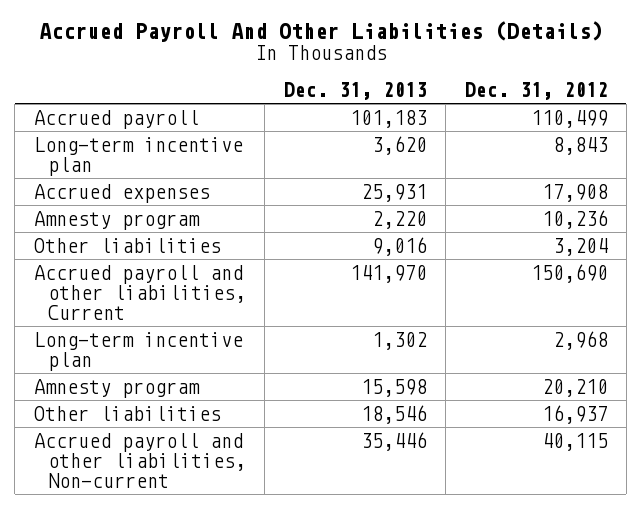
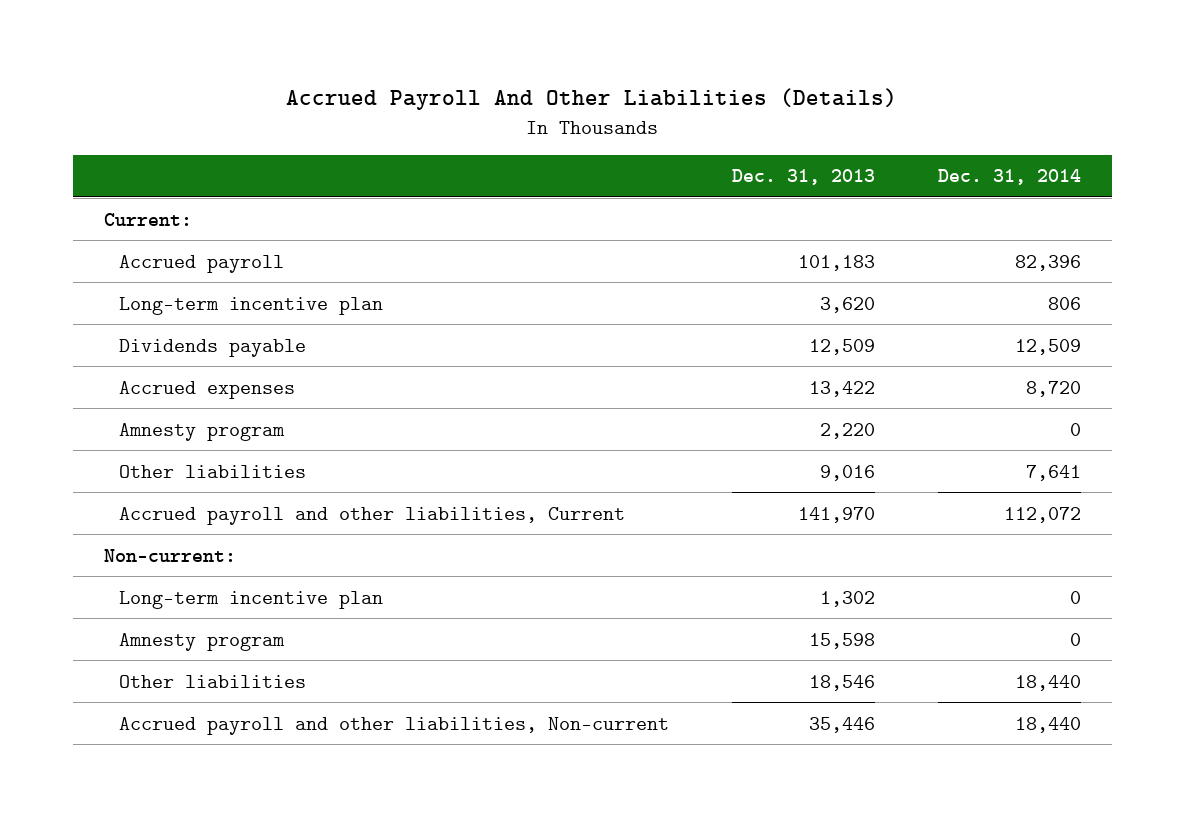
[464,81,608,100] Dec. 31, 2012 -> none
none -> [937,169,1081,186] Dec. 31, 2014
none -> [103,212,192,226] Current:
none -> [118,338,306,357] Dividends payable
[360,183,427,202] 25,931 -> [808,380,875,397] 13,422
none -> [103,548,236,562] Non-current:

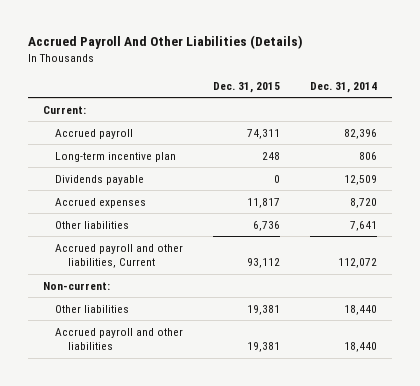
[731,169,875,186] Dec. 31, 2013 -> none
none -> [213,81,281,93] Dec. 31, 2015
[118,422,285,441] Amnesty program -> none
[118,590,383,609] Long-term incentive plan -> none
[118,632,285,651] Amnesty program -> none
[118,716,669,735] Accrued payroll and other liabilities, Non-current -> [55,327,184,351] Accrued payroll and other liabilities

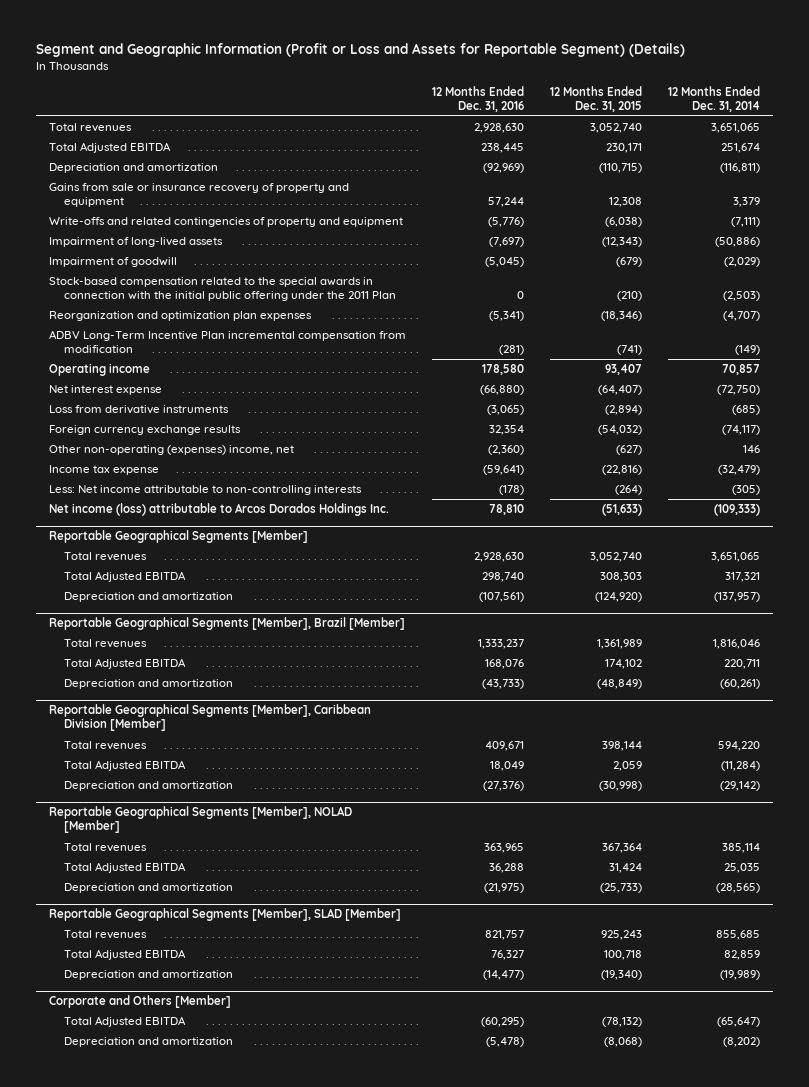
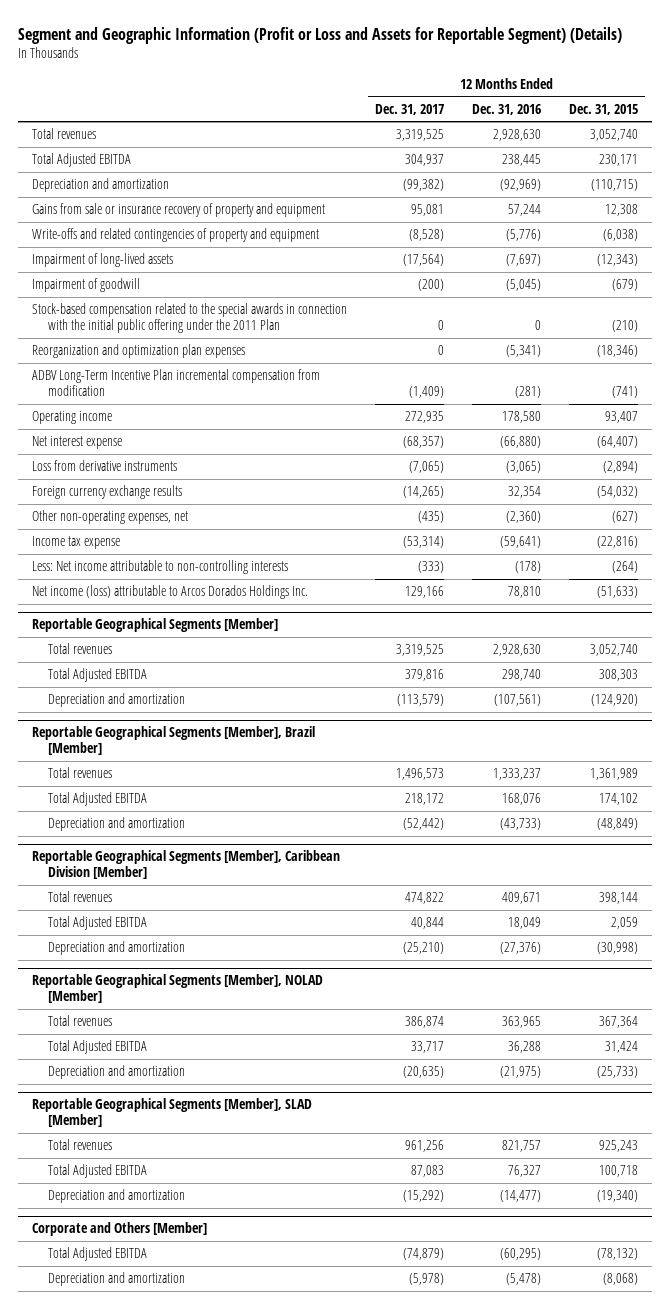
[668,85,761,112] 12 Months Ended Dec. 31, 2014 -> none
none -> [375,103,445,115] Dec. 31, 2017
[48,445,294,456] Other non-operating (expenses) income, net -> [32,510,189,525] Other non-operating expenses, net

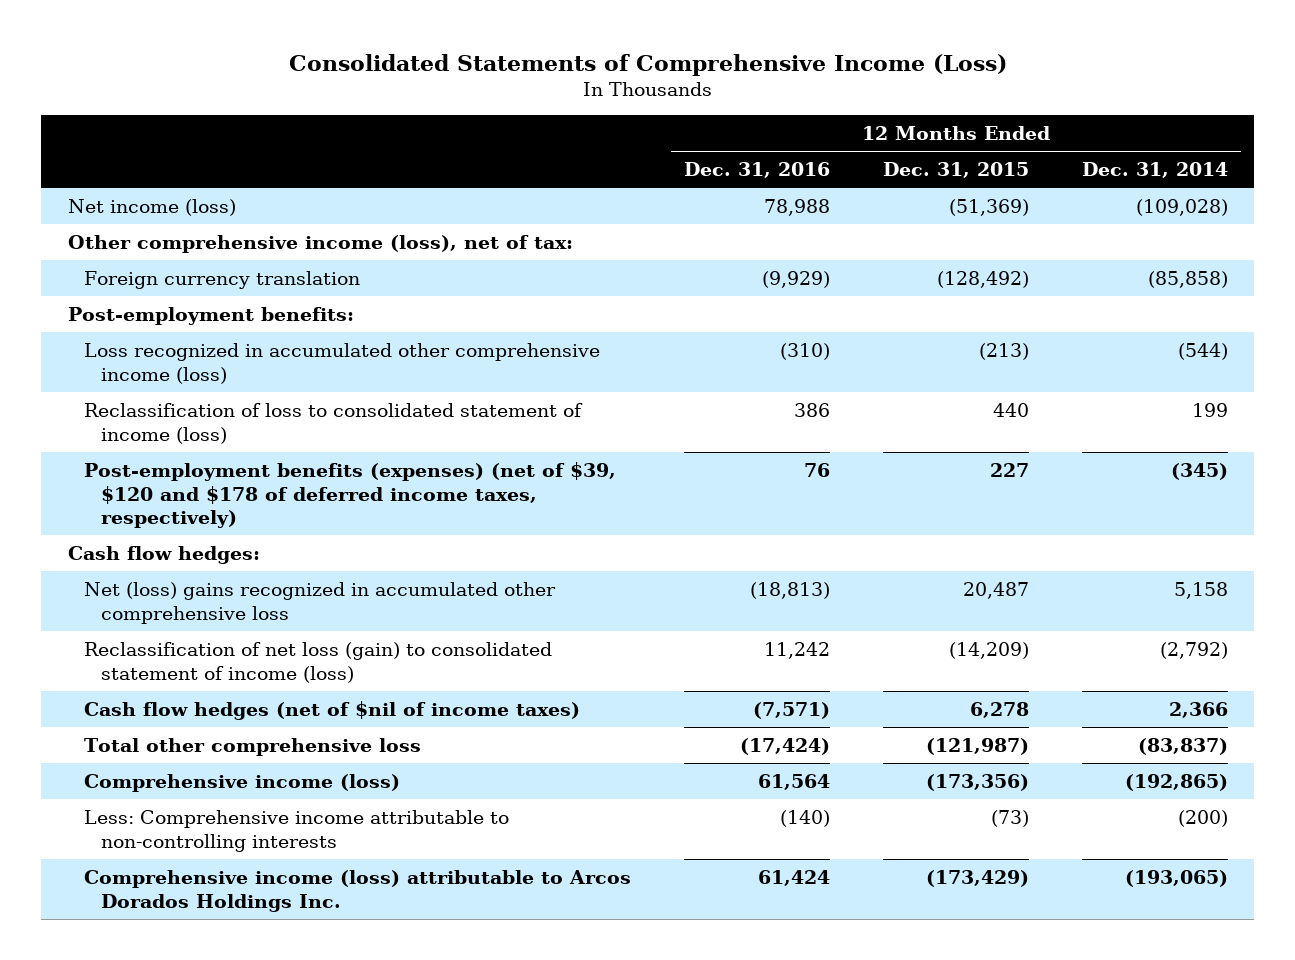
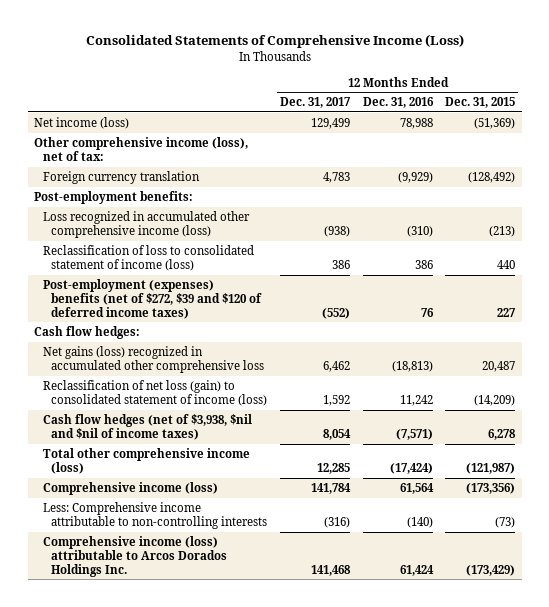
[1081,161,1228,178] Dec. 31, 2014 -> none
none -> [279,97,351,109] Dec. 31, 2017
[84,461,617,529] Post-employment benefits (expenses) (net of $39, $120 and $178 of deferred income taxes, respectively) -> [42,279,263,319] Post-employment (expenses) benefits (net of $272, $39 and $120 of deferred income taxes)
[84,581,557,624] Net (loss) gains recognized in accumulated other comprehensive loss -> [42,346,265,373] Net gains (loss) recognized in accumulated other comprehensive loss
[84,700,581,720] Cash flow hedges (net of $nil of income taxes) -> [42,414,252,440] Cash flow hedges (net of $3,938, $nil and $nil of income taxes)
[84,737,422,756] Total other comprehensive loss -> [42,448,250,474] Total other comprehensive income (loss)

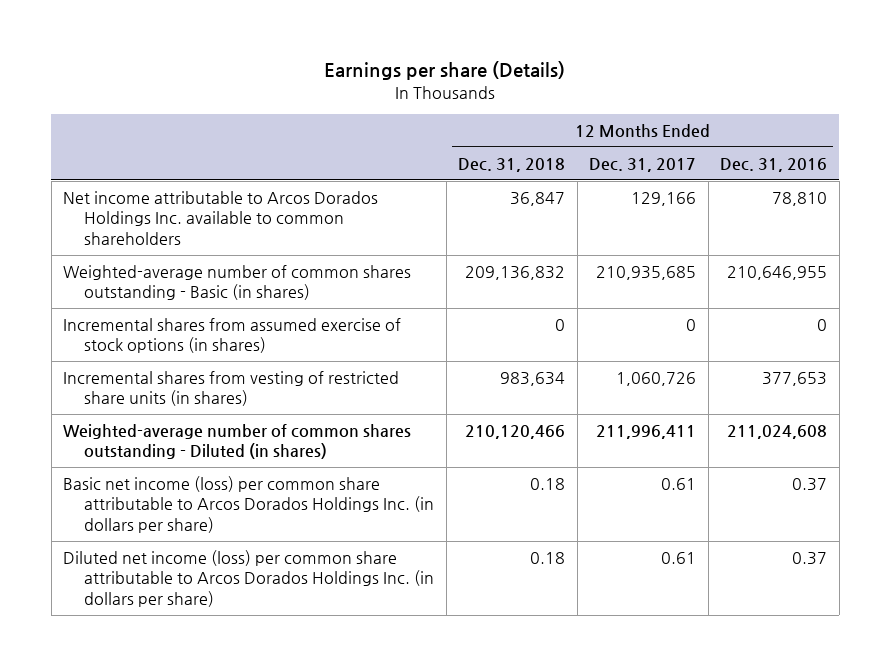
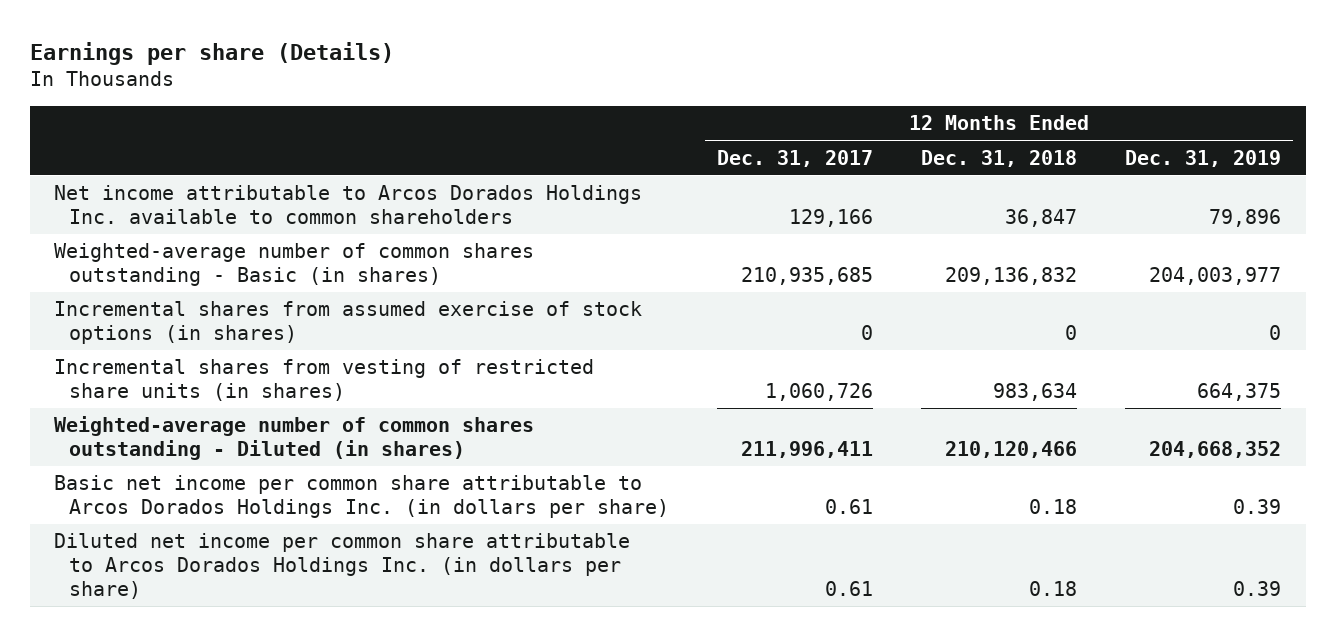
[720,157,828,172] Dec. 31, 2016 -> none
none -> [1125,149,1282,167] Dec. 31, 2019
[63,476,435,533] Basic net income (loss) per common share attributable to Arcos Dorados Holdings Inc. (in dollars per share) -> [54,475,669,519] Basic net income per common share attributable to Arcos Dorados Holdings Inc. (in dollars per share)
[63,550,435,607] Diluted net income (loss) per common share attributable to Arcos Dorados Holdings Inc. (in dollars per share) -> [54,533,631,599] Diluted net income per common share attributable to Arcos Dorados Holdings Inc. (in dollars per share)

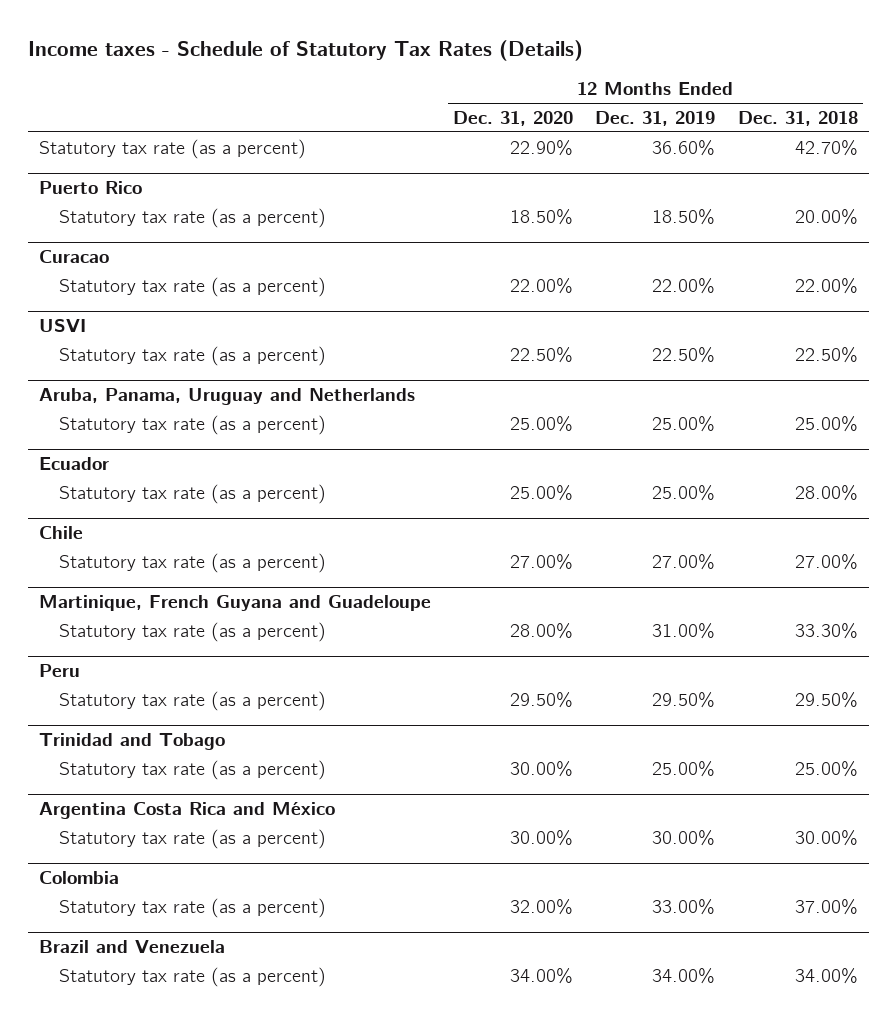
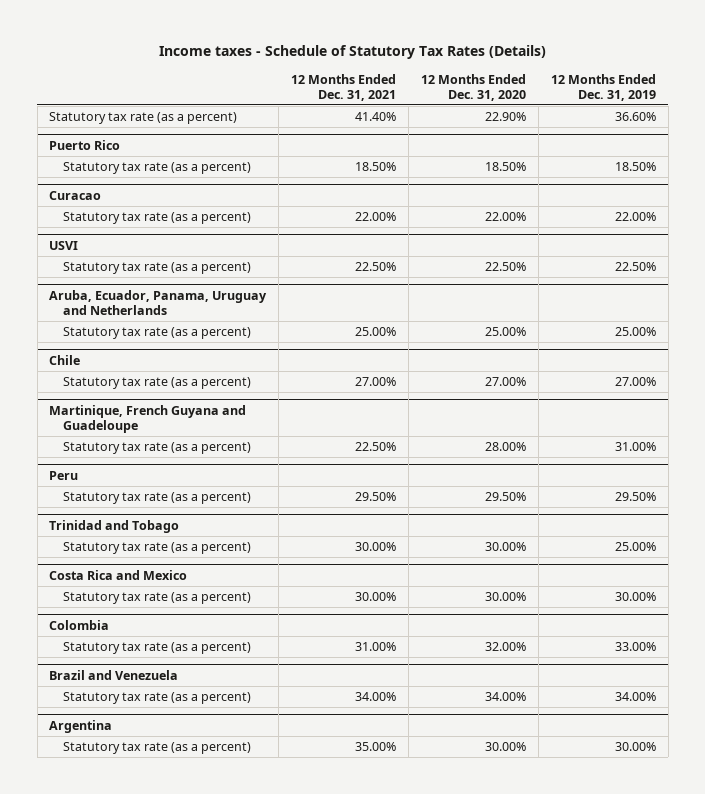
[737,110,858,126] Dec. 31, 2018 -> none
none -> [291,73,397,101] 12 Months Ended Dec. 31, 2021
[58,414,326,435] Statutory tax rate (as a percent) -> none
[38,457,109,471] Ecuador -> none
[38,388,415,406] Aruba, Panama, Uruguay and Netherlands -> [49,289,268,315] Aruba, Ecuador, Panama, Uruguay and Netherlands
[38,802,335,820] Argentina Costa Rica and México -> [49,569,188,580] Costa Rica and Mexico
none -> [49,719,113,733] Argentina
none -> [62,742,251,755] Statutory tax rate (as a percent)

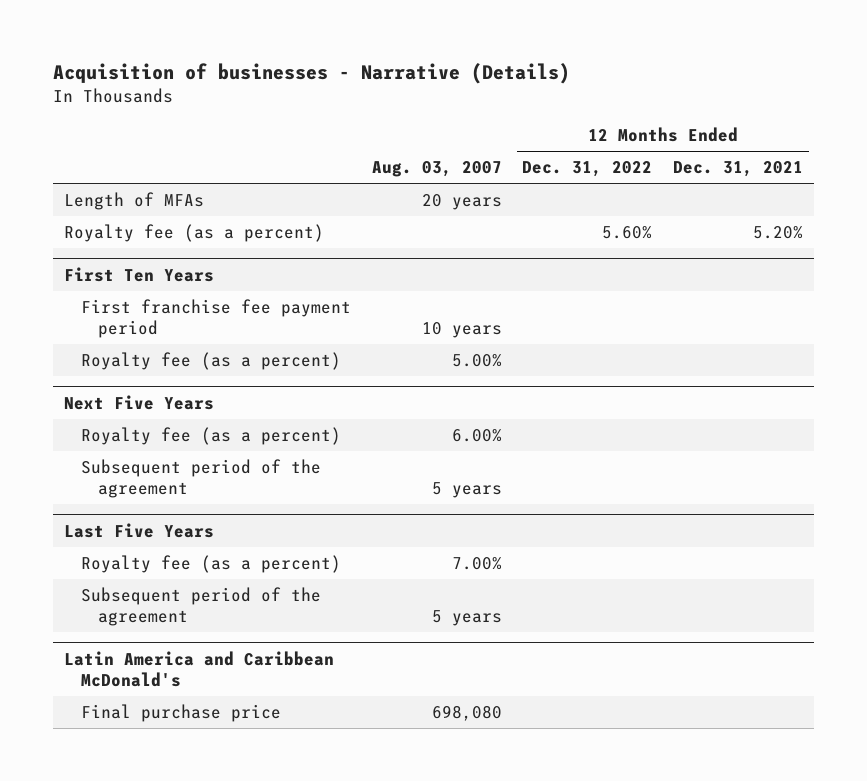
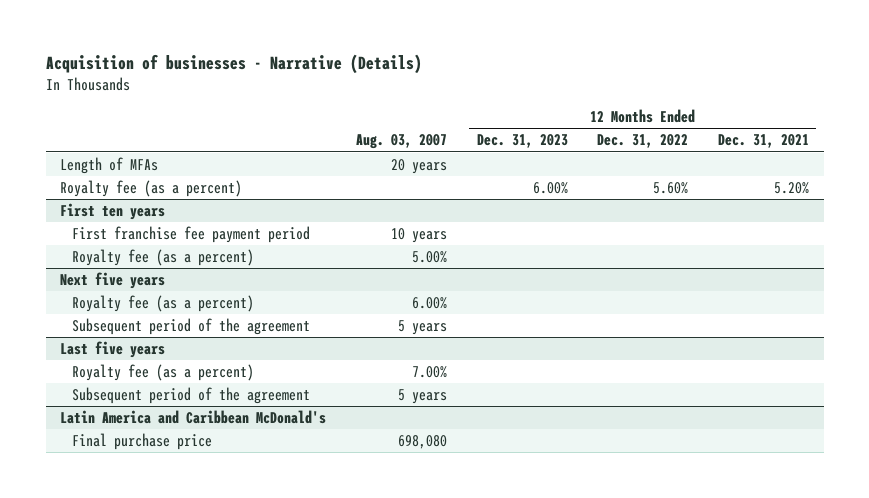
none -> [476,134,568,149] Dec. 31, 2023
[63,266,214,282] First Ten Years -> [60,202,166,220] First ten years
[63,394,214,410] Next Five Years -> [60,271,166,289] Next five years
[63,522,214,538] Last Five Years -> [60,340,166,358] Last five years

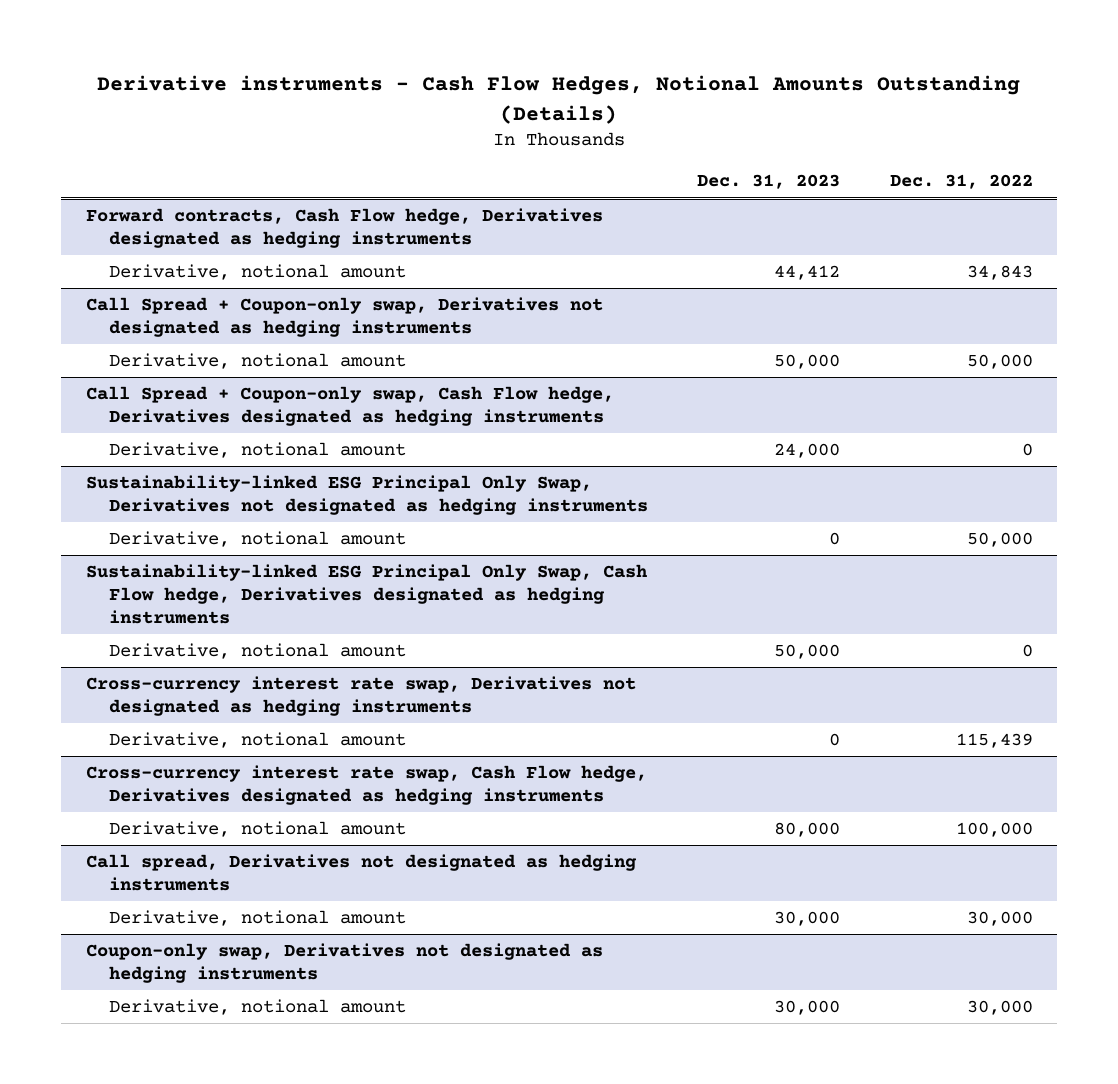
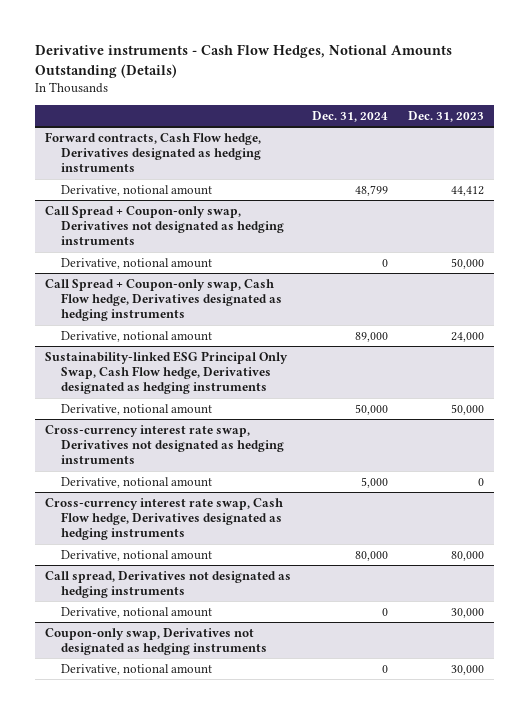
[889,174,1033,190] Dec. 31, 2022 -> none
none -> [311,110,388,122] Dec. 31, 2024
[85,475,649,516] Sustainability-linked ESG Principal Only Swap, Derivatives not designated as hedging instruments -> none
[109,531,407,548] Derivative, notional amount -> none

